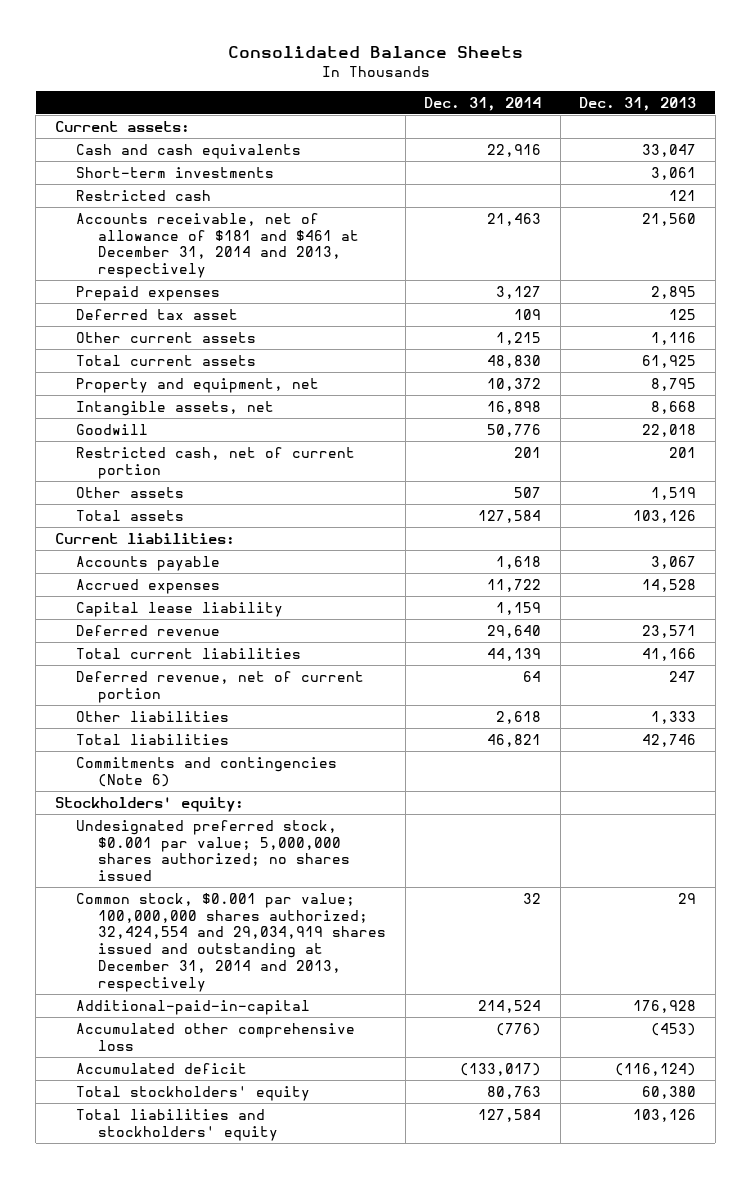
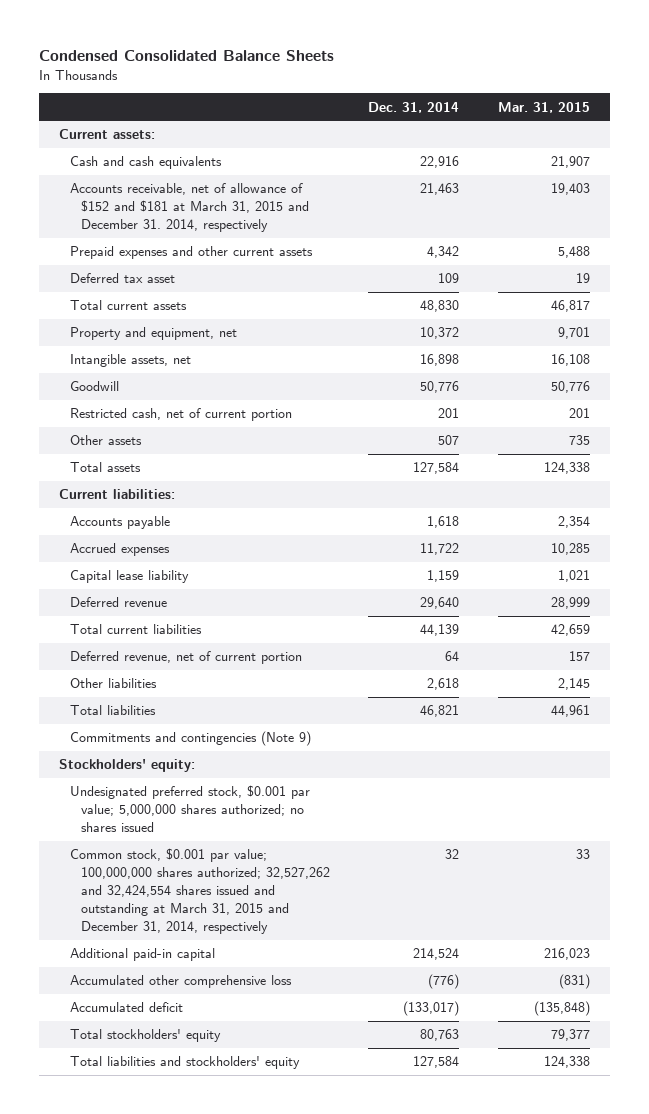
[227,45,523,58] Consolidated Balance Sheets -> [39,49,335,61] Condensed Consolidated Balance Sheets
[579,96,697,111] Dec. 31, 2013 -> none
none -> [498,101,591,113] Mar. 31, 2015
[76,166,275,178] Short-term investments -> none
[76,189,212,201] Restricted cash -> none
[76,285,221,301] Prepaid expenses -> none
[76,212,360,279] Accounts receivable, net of allowance of $181 and $461 at December 31, 2014 and 2013, respectively -> [69,183,309,233] Accounts receivable, net of allowance of $152 and $181 at March 31, 2015 and December 31. 2014, respectively
none -> [69,246,313,260] Prepaid expenses and other current assets
[76,331,257,343] Other current assets -> none
[76,756,338,787] Commitments and contingencies (Note 6) -> [69,731,311,747] Commitments and contingencies (Note 9)
[76,892,387,992] Common stock, $0.001 par value; 100,000,000 shares authorized; 32,424,554 and 29,034,919 shares issued and outstanding at December 31, 2014 and 2013, respectively -> [69,848,330,935] Common stock, $0.001 par value; 100,000,000 shares authorized; 32,527,262 and 32,424,554 shares issued and outstanding at March 31, 2015 and December 31, 2014, respectively
[76,999,311,1015] Additional-paid-in-capital -> [69,948,215,962] Additional paid-in capital

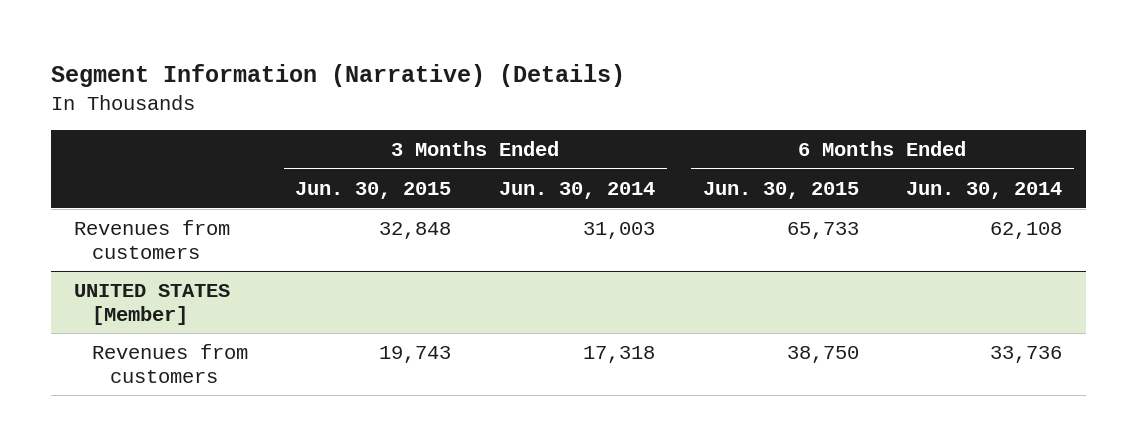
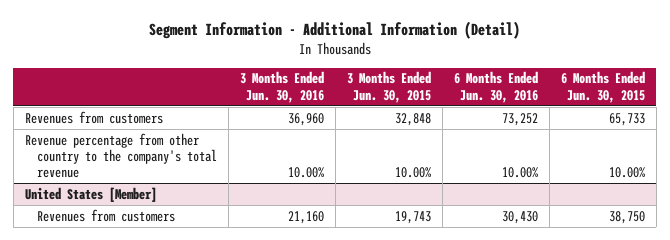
[50,64,625,88] Segment Information (Narrative) (Details) -> [148,21,520,40] Segment Information - Additional Information (Detail)
[499,181,656,199] Jun. 30, 2014 -> none
[906,181,1063,199] Jun. 30, 2014 -> none
none -> [240,71,325,103] 3 Months Ended Jun. 30, 2016
none -> [453,71,538,103] 6 Months Ended Jun. 30, 2016
none -> [24,132,218,179] Revenue percentage from other country to the company's total revenue
[74,284,231,325] UNITED STATES [Member] -> [24,186,157,202] United States [Member]

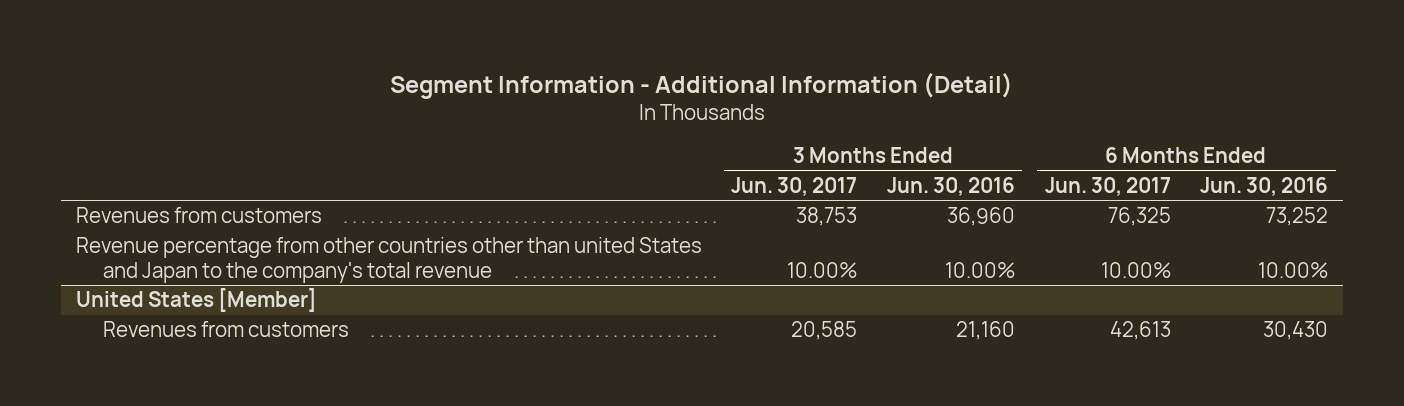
[347,71,432,103] 3 Months Ended Jun. 30, 2015 -> none
[560,71,645,103] 6 Months Ended Jun. 30, 2015 -> none
none -> [731,176,858,196] Jun. 30, 2017
none -> [1044,176,1171,196] Jun. 30, 2017
[24,132,218,179] Revenue percentage from other country to the company's total revenue -> [75,237,702,283] Revenue percentage from other countries other than united States and Japan to the company's total revenue

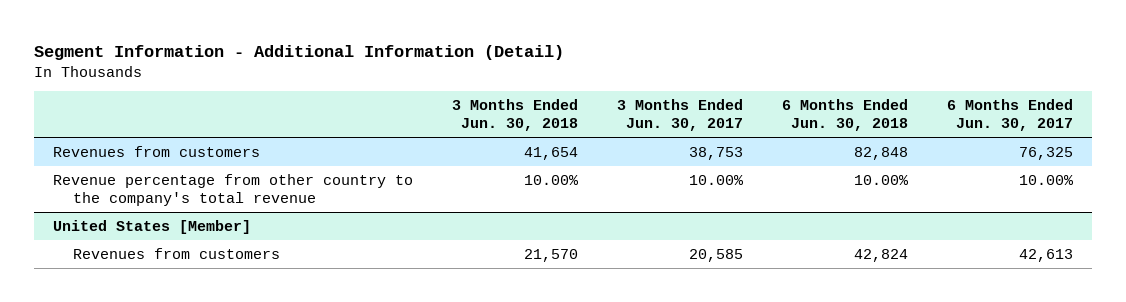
[887,176,1016,196] Jun. 30, 2016 -> none
[1200,176,1329,196] Jun. 30, 2016 -> none
none -> [452,99,579,131] 3 Months Ended Jun. 30, 2018
none -> [782,99,909,131] 6 Months Ended Jun. 30, 2018
[75,237,702,283] Revenue percentage from other countries other than united States and Japan to the company's total revenue -> [53,173,414,206] Revenue percentage from other country to the company's total revenue

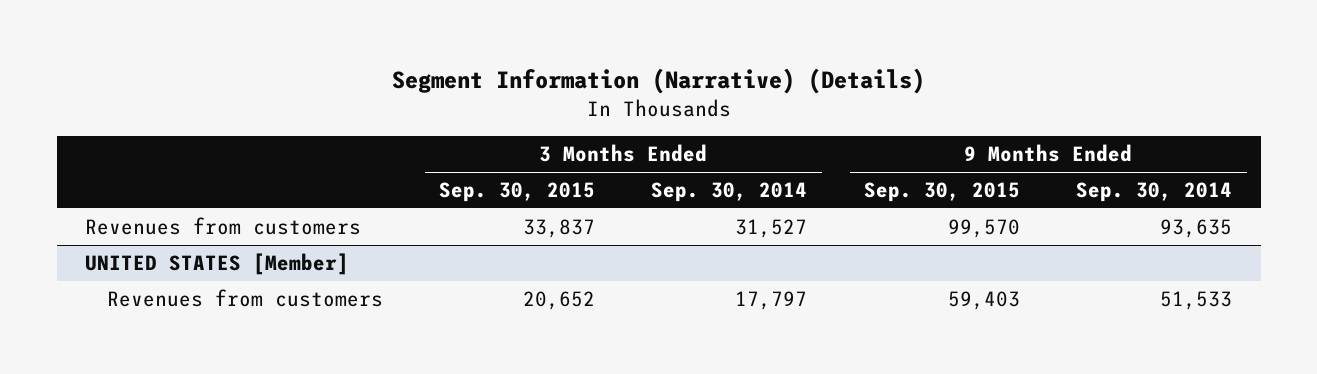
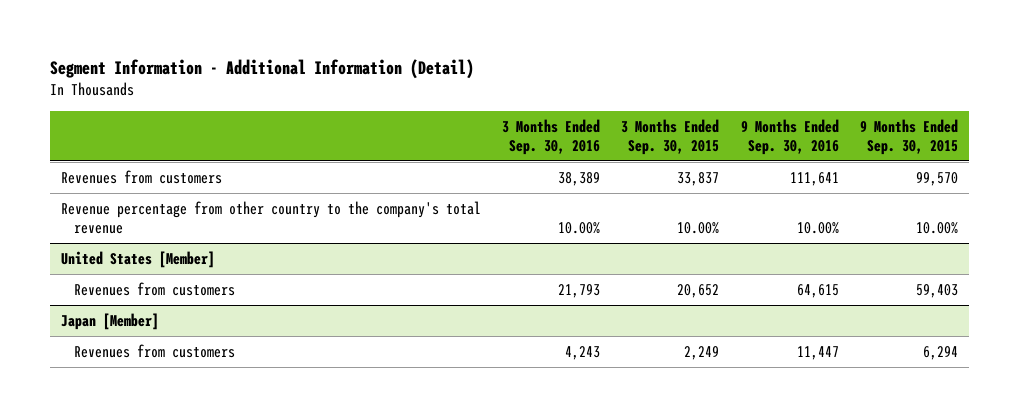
[391,68,925,95] Segment Information (Narrative) (Details) -> [49,59,474,80] Segment Information - Additional Information (Detail)
[651,182,808,203] Sep. 30, 2014 -> none
[1076,182,1233,203] Sep. 30, 2014 -> none
none -> [502,118,601,155] 3 Months Ended Sep. 30, 2016
none -> [740,118,839,155] 9 Months Ended Sep. 30, 2016
none -> [60,200,481,235] Revenue percentage from other country to the company's total revenue
[84,253,349,276] UNITED STATES [Member] -> [60,250,215,268] United States [Member]
none -> [60,312,159,330] Japan [Member]
none -> [74,343,236,358] Revenues from customers

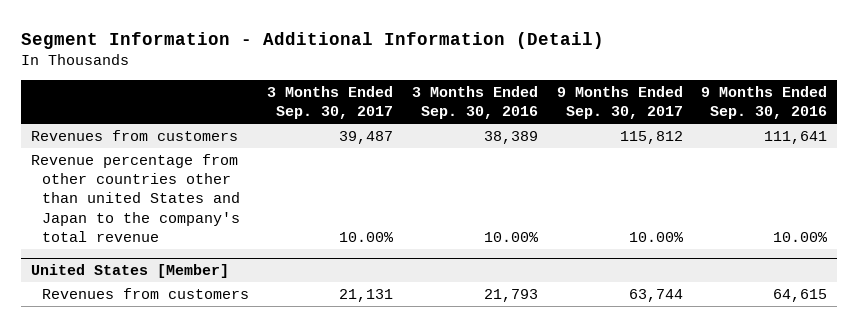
[621,118,720,155] 3 Months Ended Sep. 30, 2015 -> none
[860,118,959,155] 9 Months Ended Sep. 30, 2015 -> none
none -> [267,85,394,120] 3 Months Ended Sep. 30, 2017
none -> [556,85,683,120] 9 Months Ended Sep. 30, 2017
[60,200,481,235] Revenue percentage from other country to the company's total revenue -> [30,153,240,243] Revenue percentage from other countries other than united States and Japan to the company's total revenue
[60,312,159,330] Japan [Member] -> none
[74,343,236,358] Revenues from customers -> none

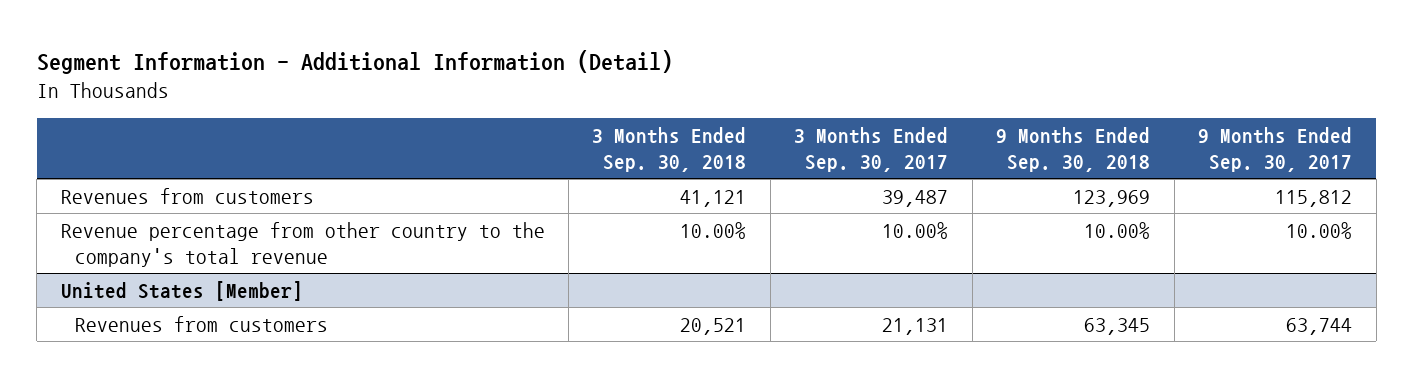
[412,85,539,120] 3 Months Ended Sep. 30, 2016 -> none
[701,85,828,120] 9 Months Ended Sep. 30, 2016 -> none
none -> [592,126,747,172] 3 Months Ended Sep. 30, 2018
none -> [996,126,1151,172] 9 Months Ended Sep. 30, 2018
[30,153,240,243] Revenue percentage from other countries other than united States and Japan to the company's total revenue -> [60,221,545,267] Revenue percentage from other country to the company's total revenue

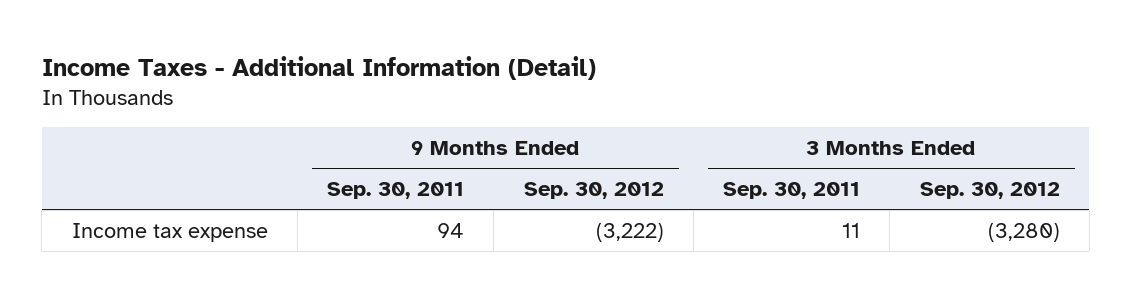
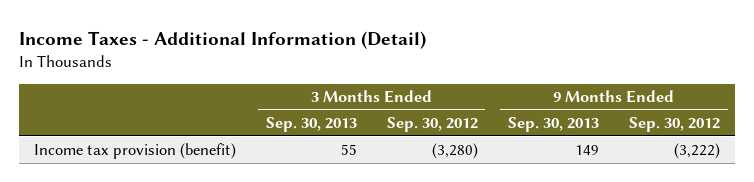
[327,181,465,199] Sep. 30, 2011 -> none
[723,181,861,199] Sep. 30, 2011 -> none
none -> [265,117,357,133] Sep. 30, 2013
none -> [508,117,600,133] Sep. 30, 2013
[71,222,268,242] Income tax expense -> [33,143,236,160] Income tax provision (benefit)

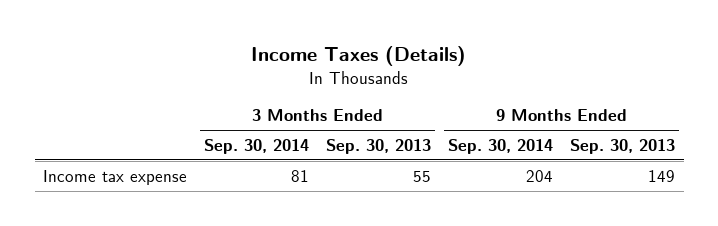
[18,30,426,49] Income Taxes - Additional Information (Detail) -> [251,45,467,66] Income Taxes (Details)
[386,117,478,133] Sep. 30, 2012 -> none
[629,117,721,133] Sep. 30, 2012 -> none
none -> [204,138,310,154] Sep. 30, 2014
none -> [448,138,554,154] Sep. 30, 2014
[33,143,236,160] Income tax provision (benefit) -> [43,169,188,185] Income tax expense

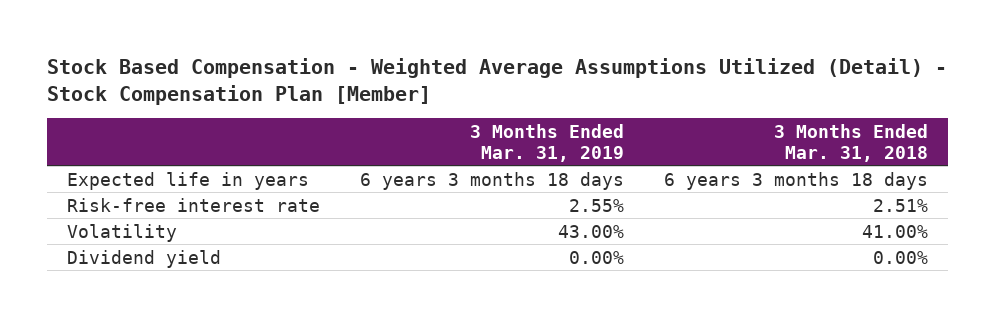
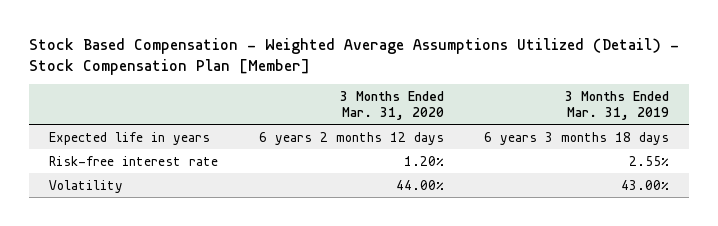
[773,123,928,162] 3 Months Ended Mar. 31, 2018 -> none
none -> [339,90,444,120] 3 Months Ended Mar. 31, 2020
[66,249,221,268] Dividend yield -> none

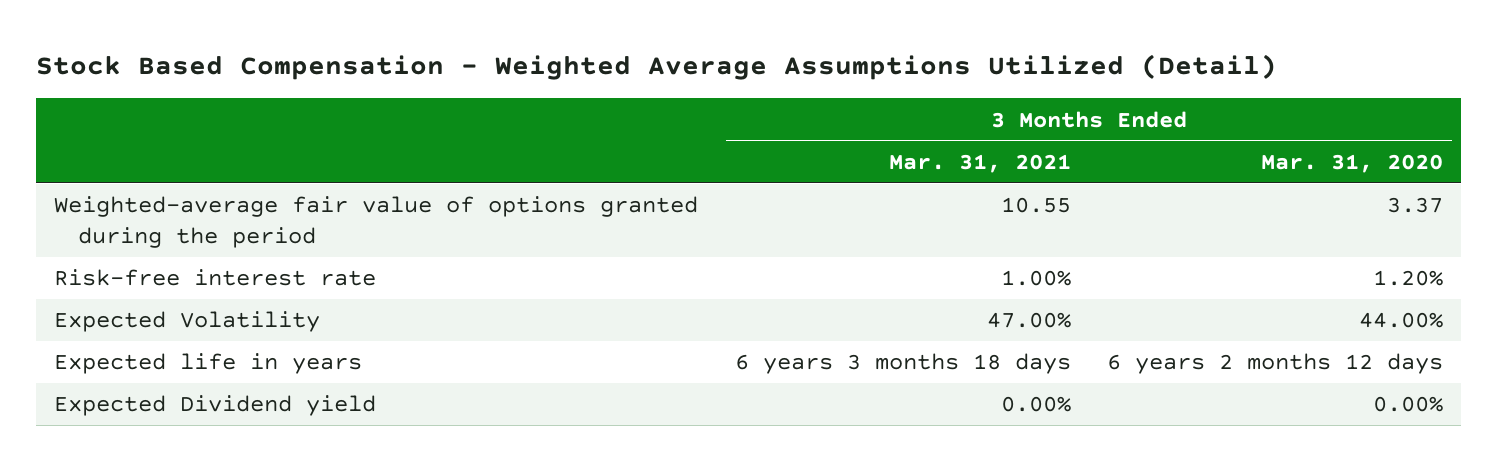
[28,37,679,75] Stock Based Compensation - Weighted Average Assumptions Utilized (Detail) - Stock Compensation Plan [Member] -> [36,54,1278,81] Stock Based Compensation - Weighted Average Assumptions Utilized (Detail)
[564,90,669,120] 3 Months Ended Mar. 31, 2019 -> none
none -> [888,153,1071,173] Mar. 31, 2021
none -> [54,196,699,248] Weighted-average fair value of options granted during the period
[49,179,124,193] Volatility -> [54,311,321,333] Expected Volatility
[49,131,211,145] Expected life in years -> [54,353,363,375] Expected life in years
none -> [54,395,377,417] Expected Dividend yield

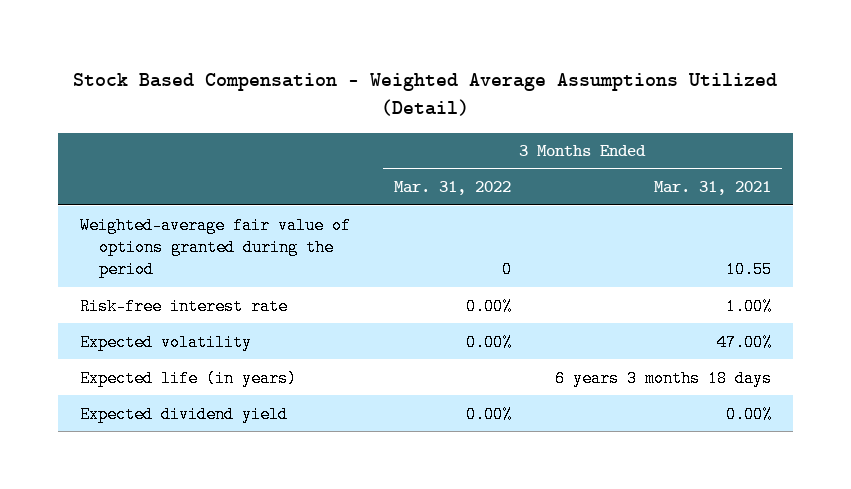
[1260,153,1443,173] Mar. 31, 2020 -> none
none -> [393,181,511,196] Mar. 31, 2022
[54,311,321,333] Expected Volatility -> [80,333,253,351] Expected volatility
[54,353,363,375] Expected life in years -> [80,369,298,387] Expected life (in years)
[54,395,377,417] Expected Dividend yield -> [80,405,289,423] Expected dividend yield

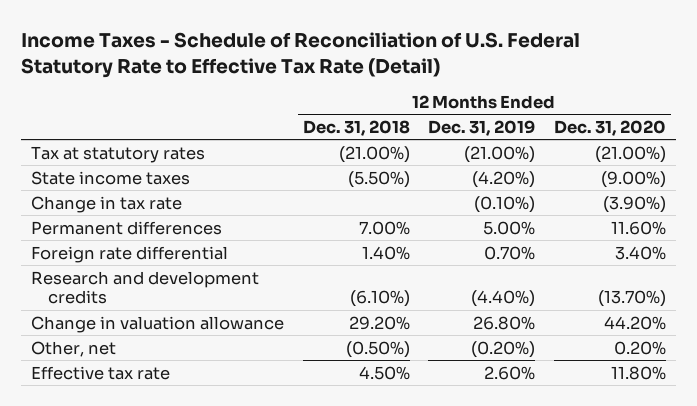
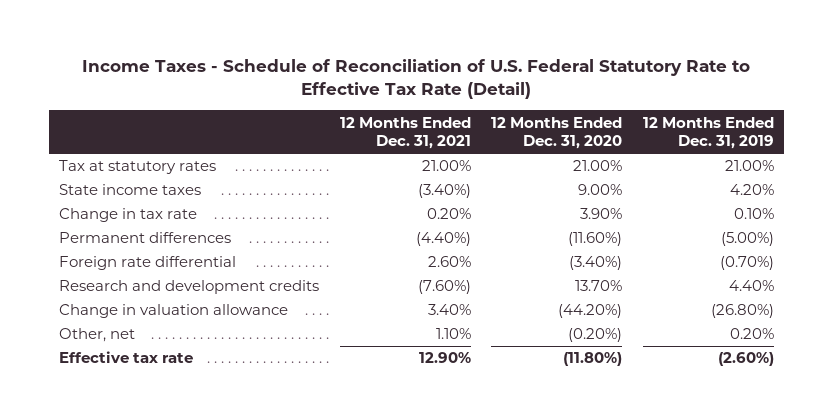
[302,119,410,136] Dec. 31, 2018 -> none
none -> [339,116,471,150] 12 Months Ended Dec. 31, 2021
[464,145,536,163] (21.00%) -> [724,160,774,172] 21.00%
[595,145,667,163] (21.00%) -> [573,160,623,172] 21.00%
[472,170,536,188] (4.20%) -> [729,184,774,196] 4.20%
[601,170,667,188] (9.00%) -> [578,184,623,196] 9.00%
[474,195,536,213] (0.10%) -> [733,208,774,220] 0.10%
[603,195,667,213] (3.90%) -> [580,208,623,220] 3.90%
[483,220,536,235] 5.00% -> [720,232,774,247] (5.00%)
[611,220,667,235] 11.60% -> [568,232,623,247] (11.60%)
[484,245,536,260] 0.70% -> [719,256,774,271] (0.70%)
[615,245,667,260] 3.40% -> [569,256,623,271] (3.40%)
[471,290,536,308] (4.40%) -> [728,280,774,292] 4.40%
[598,290,667,308] (13.70%) -> [575,280,623,292] 13.70%
[473,315,536,330] 26.80% -> [710,304,774,319] (26.80%)
[604,315,667,330] 44.20% -> [558,304,623,319] (44.20%)
[471,340,536,358] (0.20%) -> [729,328,774,340] 0.20%
[614,340,667,355] 0.20% -> [568,328,623,343] (0.20%)
[484,365,536,380] 2.60% -> [717,352,774,367] (2.60%)
[611,365,667,380] 11.80% -> [563,352,623,367] (11.80%)

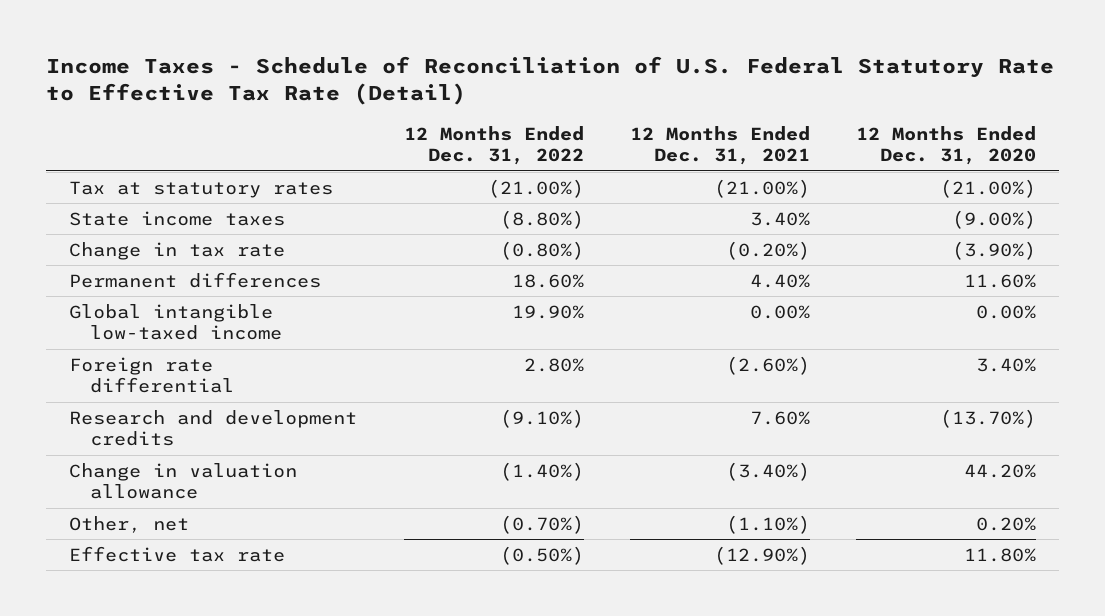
[642,116,774,150] 12 Months Ended Dec. 31, 2019 -> none
none -> [403,125,584,166] 12 Months Ended Dec. 31, 2022
[421,160,471,172] 21.00% -> [713,178,810,198] (21.00%)
[573,160,623,172] 21.00% -> [940,178,1037,198] (21.00%)
[417,184,471,199] (3.40%) -> [749,211,810,226] 3.40%
[578,184,623,196] 9.00% -> [952,209,1037,229] (9.00%)
[426,208,471,220] 0.20% -> [725,240,810,260] (0.20%)
[580,208,623,220] 3.90% -> [952,240,1037,260] (3.90%)
[415,232,471,247] (4.40%) -> [749,273,810,288] 4.40%
[568,232,623,247] (11.60%) -> [964,273,1037,288] 11.60%
none -> [69,303,282,341] Global intangible low-taxed income
[427,256,471,268] 2.60% -> [725,355,810,375] (2.60%)
[569,256,623,271] (3.40%) -> [976,357,1037,372] 3.40%
[417,280,471,295] (7.60%) -> [749,410,810,425] 7.60%
[575,280,623,292] 13.70% -> [940,408,1037,428] (13.70%)
[427,304,471,316] 3.40% -> [725,461,810,481] (3.40%)
[558,304,623,319] (44.20%) -> [964,463,1037,478] 44.20%
[435,328,471,340] 1.10% -> [725,514,810,534] (1.10%)
[568,328,623,343] (0.20%) -> [976,516,1037,531] 0.20%
[418,352,471,364] 12.90% -> [713,545,810,565] (12.90%)
[563,352,623,367] (11.80%) -> [964,547,1037,562] 11.80%

